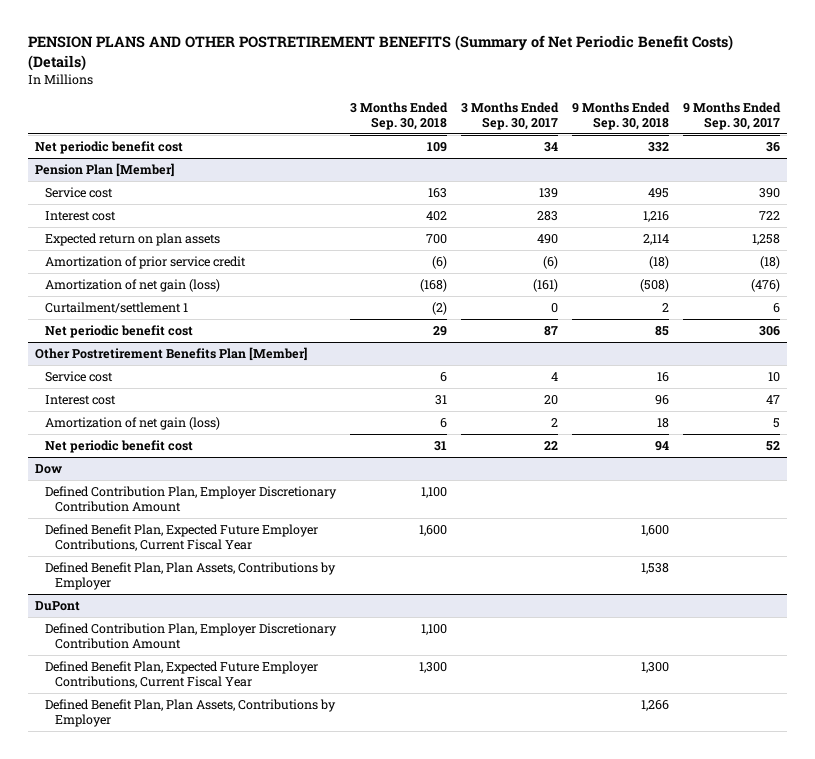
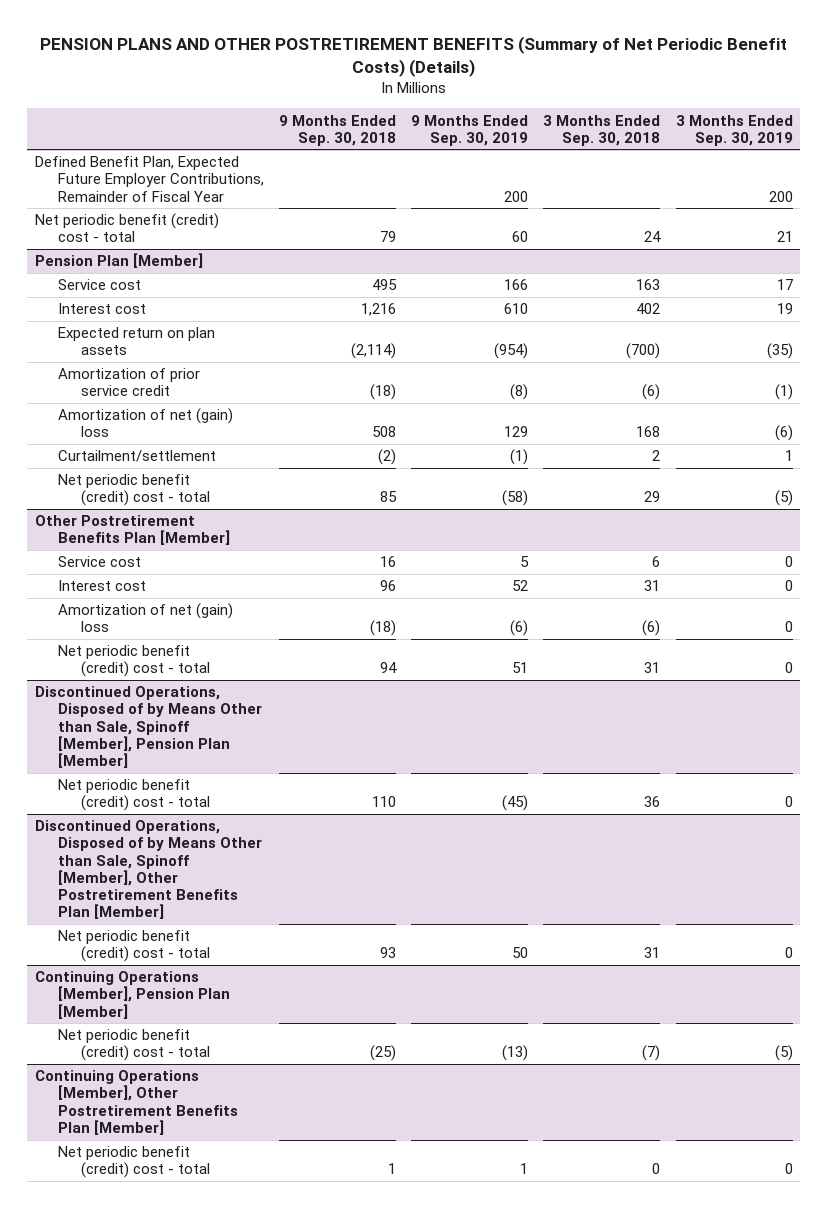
[461,102,560,130] 3 Months Ended Sep. 30, 2017 -> none
[683,102,782,130] 9 Months Ended Sep. 30, 2017 -> none
none -> [411,114,529,146] 9 Months Ended Sep. 30, 2019
none -> [675,114,793,146] 3 Months Ended Sep. 30, 2019
none -> [34,156,264,202] Defined Benefit Plan, Expected Future Employer Contributions, Remainder of Fiscal Year
[34,141,183,155] Net periodic benefit cost -> [34,213,219,243] Net periodic benefit (credit) cost - total
[426,142,447,153] 109 -> [644,231,662,243] 24
[648,142,670,153] 332 -> [380,231,397,243] 79
[425,234,447,245] 700 -> [626,343,661,360] (700)
[643,234,670,246] 2,114 -> [351,343,397,360] (2,114)
[44,279,220,293] Amortization of net gain (loss) -> [57,408,233,438] Amortization of net (gain) loss
[419,279,447,293] (168) -> [636,426,661,438] 168
[640,279,670,293] (508) -> [372,426,397,438] 508
[44,302,188,314] Curtailment/settlement 1 -> [57,450,216,463] Curtailment/settlement
[431,302,447,316] (2) -> [652,450,661,462] 2
[662,303,670,313] 2 -> [378,449,397,466] (2)
[44,325,193,339] Net periodic benefit cost -> [57,474,211,507] Net periodic benefit (credit) cost - total
[34,464,62,475] Dow -> none
[44,486,337,512] Defined Contribution Plan, Employer Discretionary Contribution Amount -> none
[44,524,318,551] Defined Benefit Plan, Expected Future Employer Contributions, Current Fiscal Year -> none
[44,562,336,590] Defined Benefit Plan, Plan Assets, Contributions by Employer -> none
[34,601,80,612] DuPont -> none
[44,623,337,649] Defined Contribution Plan, Employer Discretionary Contribution Amount -> none
[44,661,318,688] Defined Benefit Plan, Expected Future Employer Contributions, Current Fiscal Year -> none
[44,699,336,727] Defined Benefit Plan, Plan Assets, Contributions by Employer -> none
[44,417,220,431] Amortization of net gain (loss) -> [57,603,233,633] Amortization of net (gain) loss
[439,418,447,429] 6 -> [642,620,661,637] (6)
[657,418,670,429] 18 -> [370,620,397,637] (18)
[44,440,193,454] Net periodic benefit cost -> [57,645,211,678] Net periodic benefit (credit) cost - total
none -> [34,686,262,769] Discontinued Operations, Disposed of by Means Other than Sale, Spinoff [Member], Pension Plan [Member]
none -> [57,779,211,812] Net periodic benefit (credit) cost - total
none -> [34,820,262,920] Discontinued Operations, Disposed of by Means Other than Sale, Spinoff [Member], Other Postretirement Benefits Plan [Member]
none -> [57,930,211,963] Net periodic benefit (credit) cost - total
none -> [34,971,230,1019] Continuing Operations [Member], Pension Plan [Member]
none -> [57,1029,211,1062] Net periodic benefit (credit) cost - total
none -> [34,1070,238,1135] Continuing Operations [Member], Other Postretirement Benefits Plan [Member]
none -> [57,1146,211,1179] Net periodic benefit (credit) cost - total

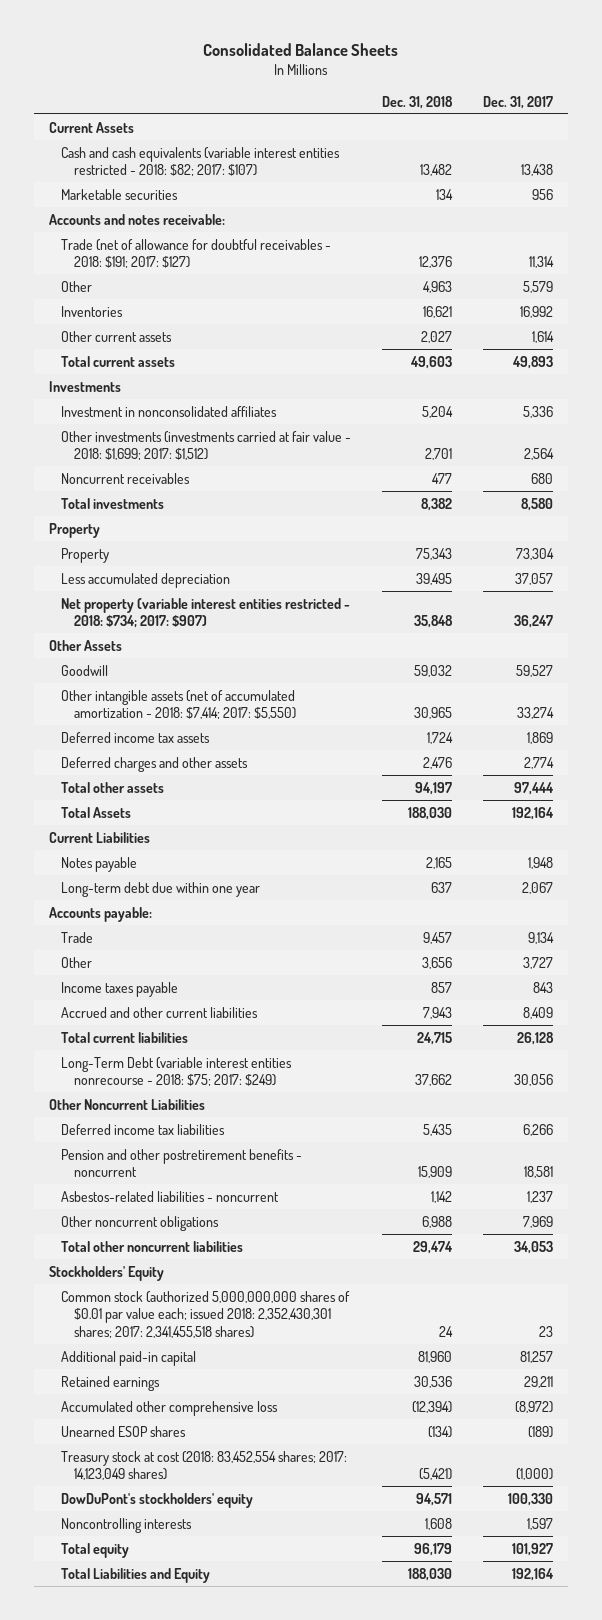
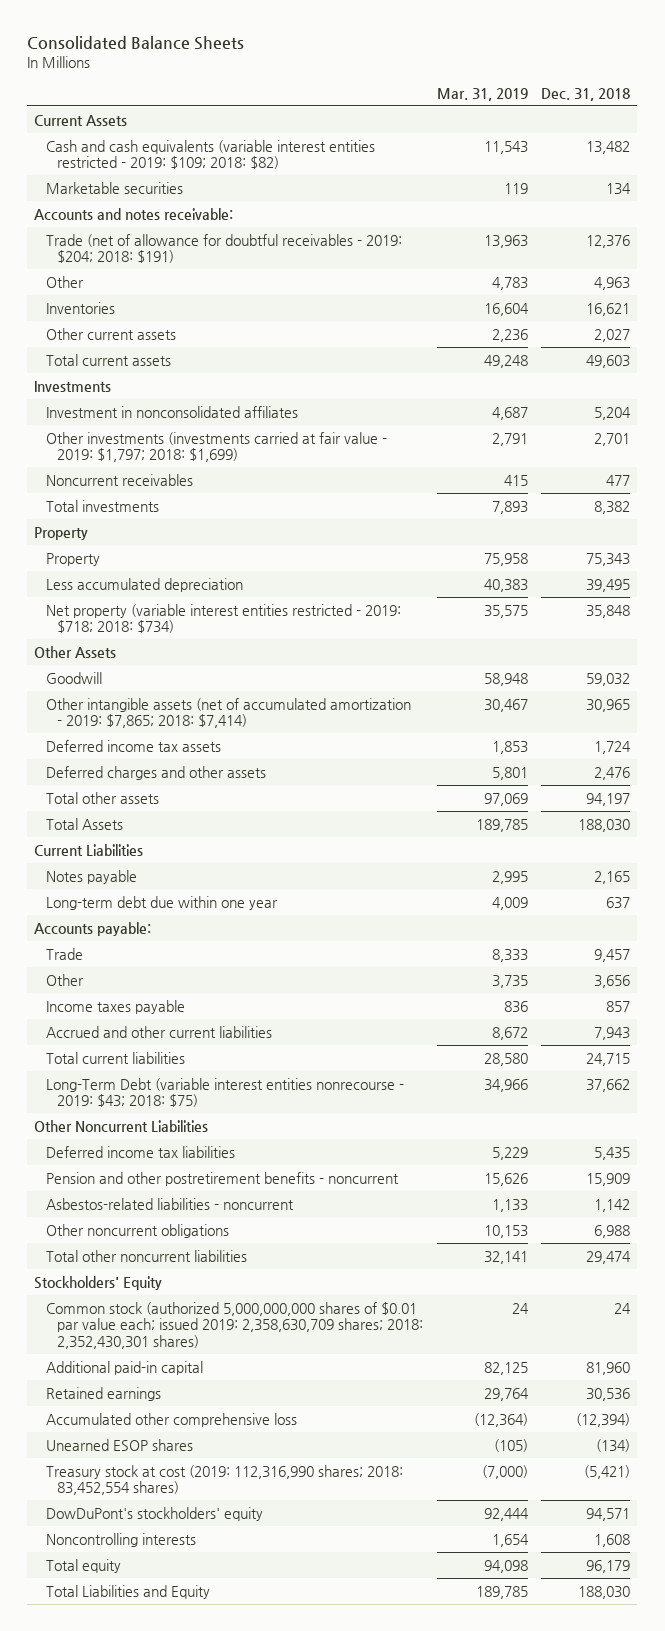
[483,95,554,109] Dec. 31, 2017 -> none
none -> [436,87,528,101] Mar. 31, 2019
[61,146,341,177] Cash and cash equivalents (variable interest entities restricted - 2018: $82; 2017: $107) -> [45,139,375,170] Cash and cash equivalents (variable interest entities restricted - 2019: $109; 2018: $82)
[61,238,332,269] Trade (net of allowance for doubtful receivables - 2018: $191; 2017: $127) -> [45,233,402,264] Trade (net of allowance for doubtful receivables - 2019: $204; 2018: $191)
[61,430,352,461] Other investments (investments carried at fair value - 2018: $1,699; 2017: $1,512) -> [45,431,387,463] Other investments (investments carried at fair value - 2019: $1,797; 2018: $1,699)
[61,597,351,629] Net property (variable interest entities restricted - 2018: $734; 2017: $907) -> [45,603,401,634] Net property (variable interest entities restricted - 2019: $718; 2018: $734)
[61,689,296,720] Other intangible assets (net of accumulated amortization - 2018: $7,414; 2017: $5,550) -> [45,697,411,729] Other intangible assets (net of accumulated amortization - 2019: $7,865; 2018: $7,414)
[61,1056,293,1087] Long-Term Debt (variable interest entities nonrecourse - 2018: $75; 2017: $249) -> [45,1077,404,1108] Long-Term Debt (variable interest entities nonrecourse - 2019: $43; 2018: $75)
[61,1290,351,1338] Common stock (authorized 5,000,000,000 shares of $0.01 par value each; issued 2018: 2,352,430,301 shares; 2017: 2,341,455,518 shares) -> [45,1301,424,1350] Common stock (authorized 5,000,000,000 shares of $0.01 par value each; issued 2019: 2,358,630,709 shares; 2018: 2,352,430,301 shares)
[61,1450,348,1481] Treasury stock at cost (2018: 83,452,554 shares; 2017: 14,123,049 shares) -> [45,1464,403,1496] Treasury stock at cost (2019: 112,316,990 shares; 2018: 83,452,554 shares)

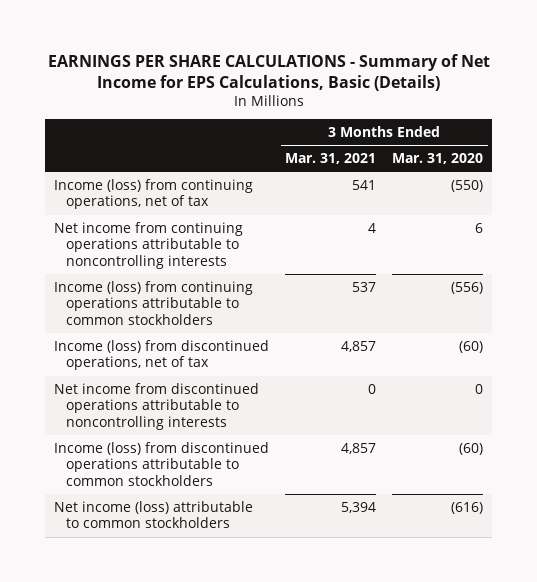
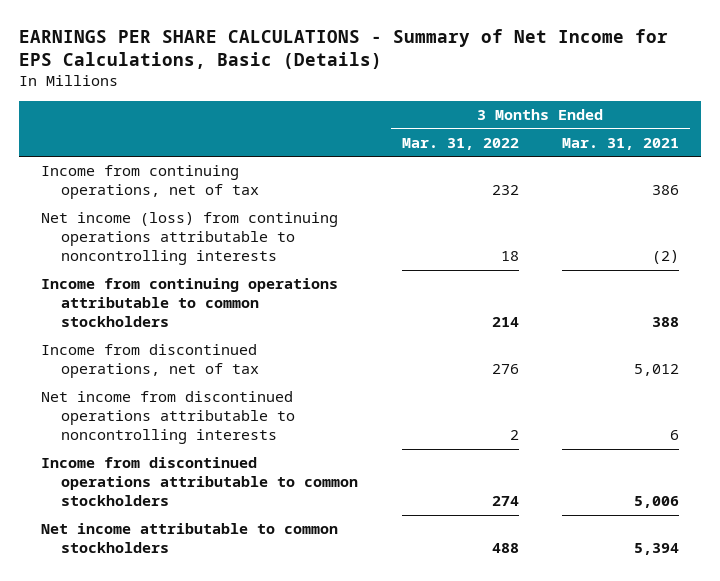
[392,153,484,165] Mar. 31, 2020 -> none
none -> [401,138,519,151] Mar. 31, 2022
[53,178,253,210] Income (loss) from continuing operations, net of tax -> [40,165,260,200] Income from continuing operations, net of tax
[352,179,377,190] 541 -> [651,185,679,196] 386
[53,221,243,270] Net income from continuing operations attributable to noncontrolling interests -> [40,212,338,266] Net income (loss) from continuing operations attributable to noncontrolling interests
[368,222,377,233] 4 -> [651,250,679,265] (2)
[53,280,253,326] Income (loss) from continuing operations attributable to common stockholders -> [40,278,338,328] Income from continuing operations attributable to common stockholders
[352,281,377,292] 537 -> [651,317,679,328] 388
[53,339,269,371] Income (loss) from discontinued operations, net of tax -> [40,344,260,379] Income from discontinued operations, net of tax
[341,340,377,352] 4,857 -> [633,364,679,377] 5,012
[368,383,377,394] 0 -> [669,430,679,441] 6
[53,441,269,487] Income (loss) from discontinued operations attributable to common stockholders -> [40,457,359,507] Income from discontinued operations attributable to common stockholders
[341,442,377,454] 4,857 -> [633,496,679,509] 5,006
[53,500,253,529] Net income (loss) attributable to common stockholders -> [40,523,338,554] Net income attributable to common stockholders

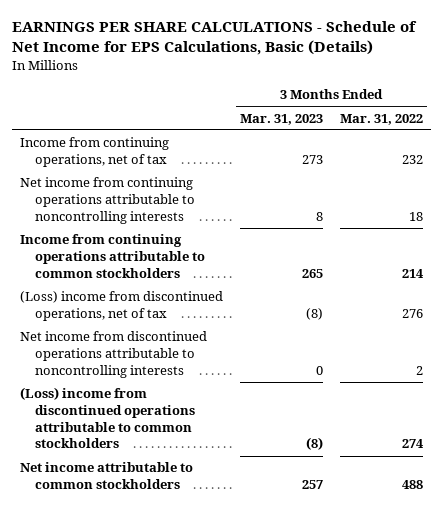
[19,28,669,69] EARNINGS PER SHARE CALCULATIONS - Summary of Net Income for EPS Calculations, Basic (Details) -> [11,21,417,56] EARNINGS PER SHARE CALCULATIONS - Schedule of Net Income for EPS Calculations, Basic (Details)
[561,138,679,151] Mar. 31, 2021 -> none
none -> [239,113,323,125] Mar. 31, 2023
[40,212,338,266] Net income (loss) from continuing operations attributable to noncontrolling interests -> [20,177,196,224] Net income from continuing operations attributable to noncontrolling interests
[40,344,260,379] Income from discontinued operations, net of tax -> [20,291,224,322] (Loss) income from discontinued operations, net of tax
[40,457,359,507] Income from discontinued operations attributable to common stockholders -> [20,387,196,449] (Loss) income from discontinued operations attributable to common stockholders

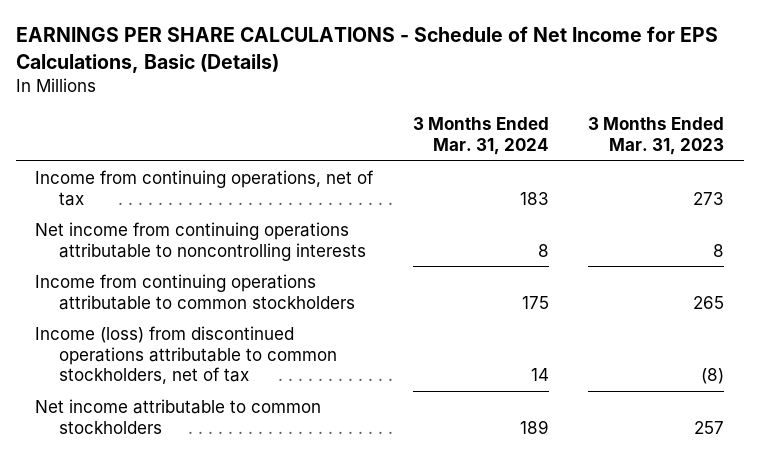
[339,113,423,125] Mar. 31, 2022 -> none
none -> [412,117,549,156] 3 Months Ended Mar. 31, 2024
[20,291,224,322] (Loss) income from discontinued operations, net of tax -> none
[20,331,208,378] Net income from discontinued operations attributable to noncontrolling interests -> none
[20,387,196,449] (Loss) income from discontinued operations attributable to common stockholders -> [35,325,337,385] Income (loss) from discontinued operations attributable to common stockholders, net of tax

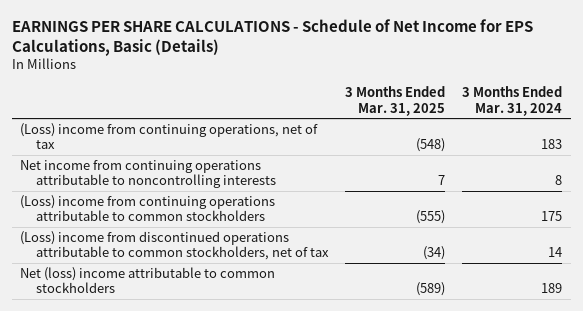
[587,117,724,156] 3 Months Ended Mar. 31, 2023 -> none
none -> [345,86,446,116] 3 Months Ended Mar. 31, 2025
[35,169,375,206] Income from continuing operations, net of tax -> [20,123,319,150] (Loss) income from continuing operations, net of tax
[35,273,355,310] Income from continuing operations attributable to common stockholders -> [20,195,276,222] (Loss) income from continuing operations attributable to common stockholders
[35,325,337,385] Income (loss) from discontinued operations attributable to common stockholders, net of tax -> [20,231,330,261] (Loss) income from discontinued operations attributable to common stockholders, net of tax
[35,398,322,434] Net income attributable to common stockholders -> [20,267,276,294] Net (loss) income attributable to common stockholders

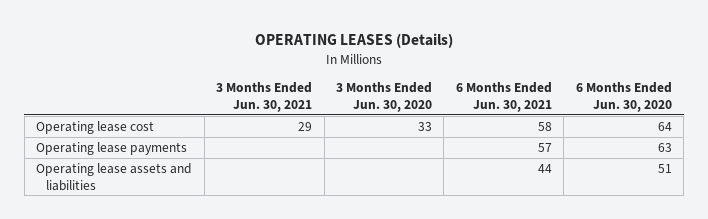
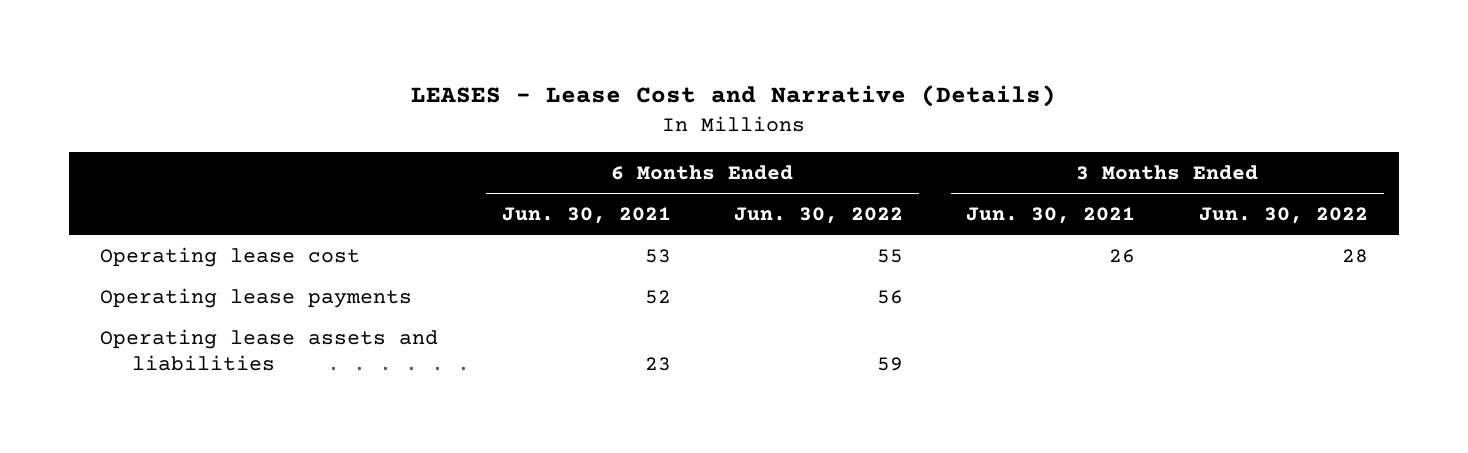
[255,33,454,49] OPERATING LEASES (Details) -> [411,84,1057,107] LEASES - Lease Cost and Narrative (Details)
[336,82,433,112] 3 Months Ended Jun. 30, 2020 -> none
[575,82,672,112] 6 Months Ended Jun. 30, 2020 -> none
none -> [734,206,904,224] Jun. 30, 2022
none -> [1198,206,1368,224] Jun. 30, 2022
[298,121,313,131] 29 -> [1109,248,1136,263] 26
[537,121,552,131] 58 -> [644,248,671,263] 53
[537,142,552,152] 57 -> [644,289,671,304] 52
[537,163,552,173] 44 -> [644,356,671,371] 23

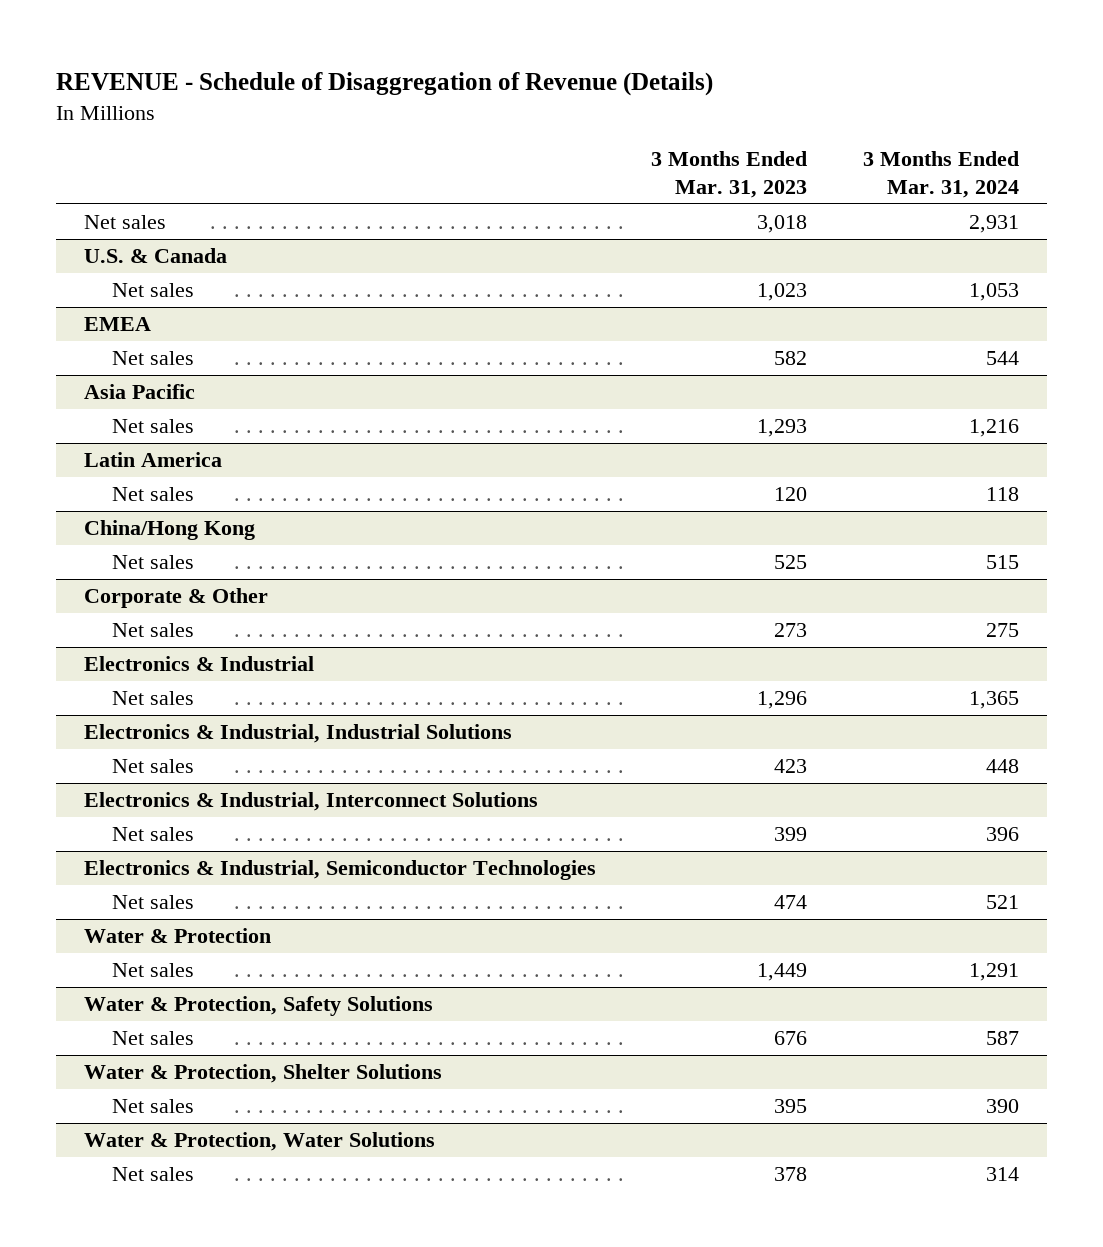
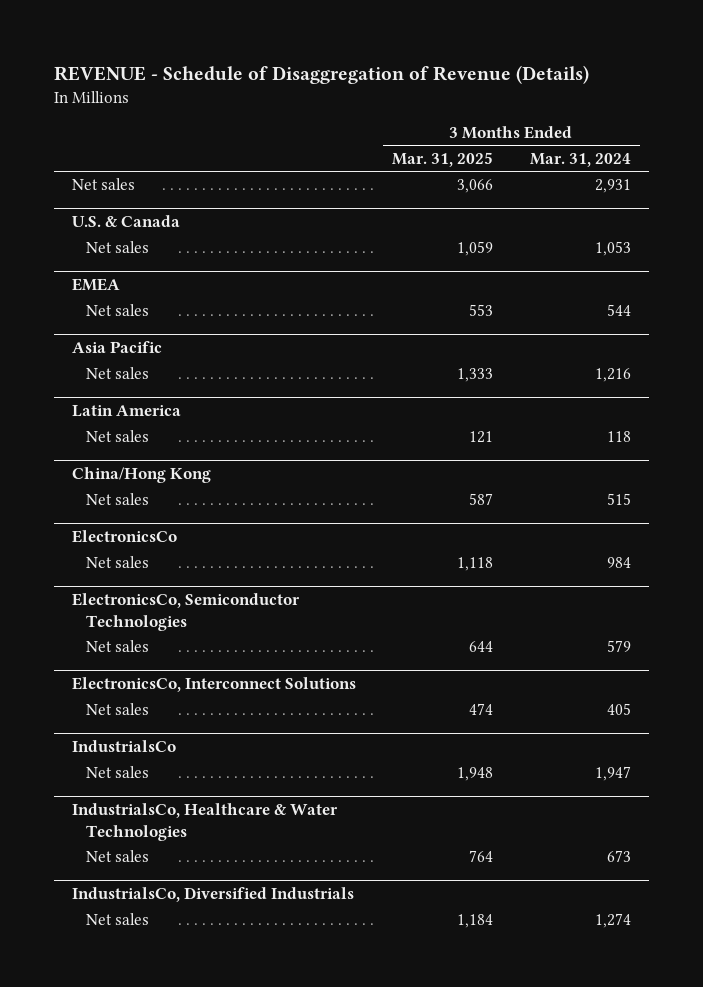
[651,151,808,198] 3 Months Ended Mar. 31, 2023 -> none
none -> [392,151,494,167] Mar. 31, 2025
[83,588,268,609] Corporate & Other -> none
[83,656,314,672] Electronics & Industrial -> none
[83,724,512,744] Electronics & Industrial, Industrial Solutions -> none
[83,792,538,812] Electronics & Industrial, Interconnect Solutions -> none
[83,860,596,881] Electronics & Industrial, Semiconductor Technologies -> none
[83,928,271,944] Water & Protection -> none
[83,996,433,1017] Water & Protection, Safety Solutions -> none
[111,1031,194,1046] Net sales -> none
[83,1064,442,1084] Water & Protection, Shelter Solutions -> none
[111,1099,194,1114] Net sales -> none
[83,1132,435,1152] Water & Protection, Water Solutions -> none
[111,1167,194,1182] Net sales -> none
none -> [71,530,177,544] ElectronicsCo
[986,623,1020,638] 275 -> [606,557,631,569] 984
none -> [71,593,300,631] ElectronicsCo, Semiconductor Technologies
[969,691,1020,710] 1,365 -> [606,640,631,653] 579
none -> [71,677,356,693] ElectronicsCo, Interconnect Solutions
[986,759,1020,774] 448 -> [606,703,631,716] 405
none -> [71,740,176,753] IndustrialsCo
[986,827,1020,842] 396 -> [594,766,631,782] 1,947
none -> [71,803,338,841] IndustrialsCo, Healthcare & Water Technologies
[986,895,1020,910] 521 -> [606,850,631,863] 673
none -> [71,887,354,903] IndustrialsCo, Diversified Industrials
[969,963,1020,982] 1,291 -> [594,913,631,929] 1,274

